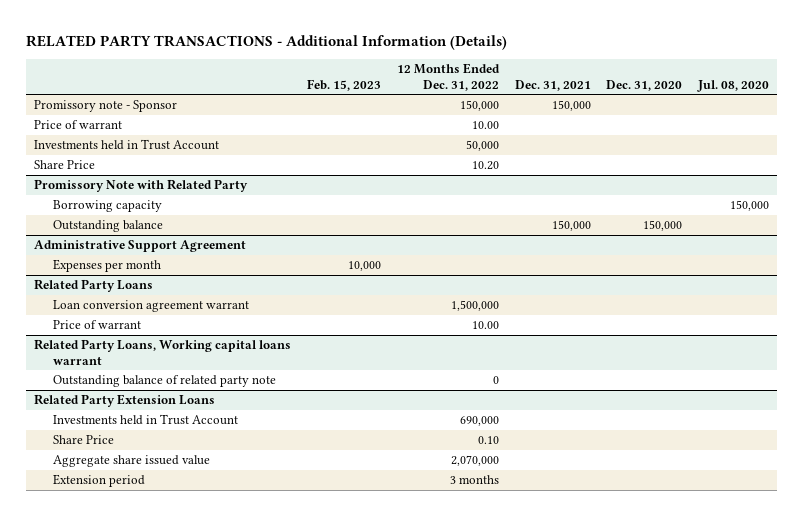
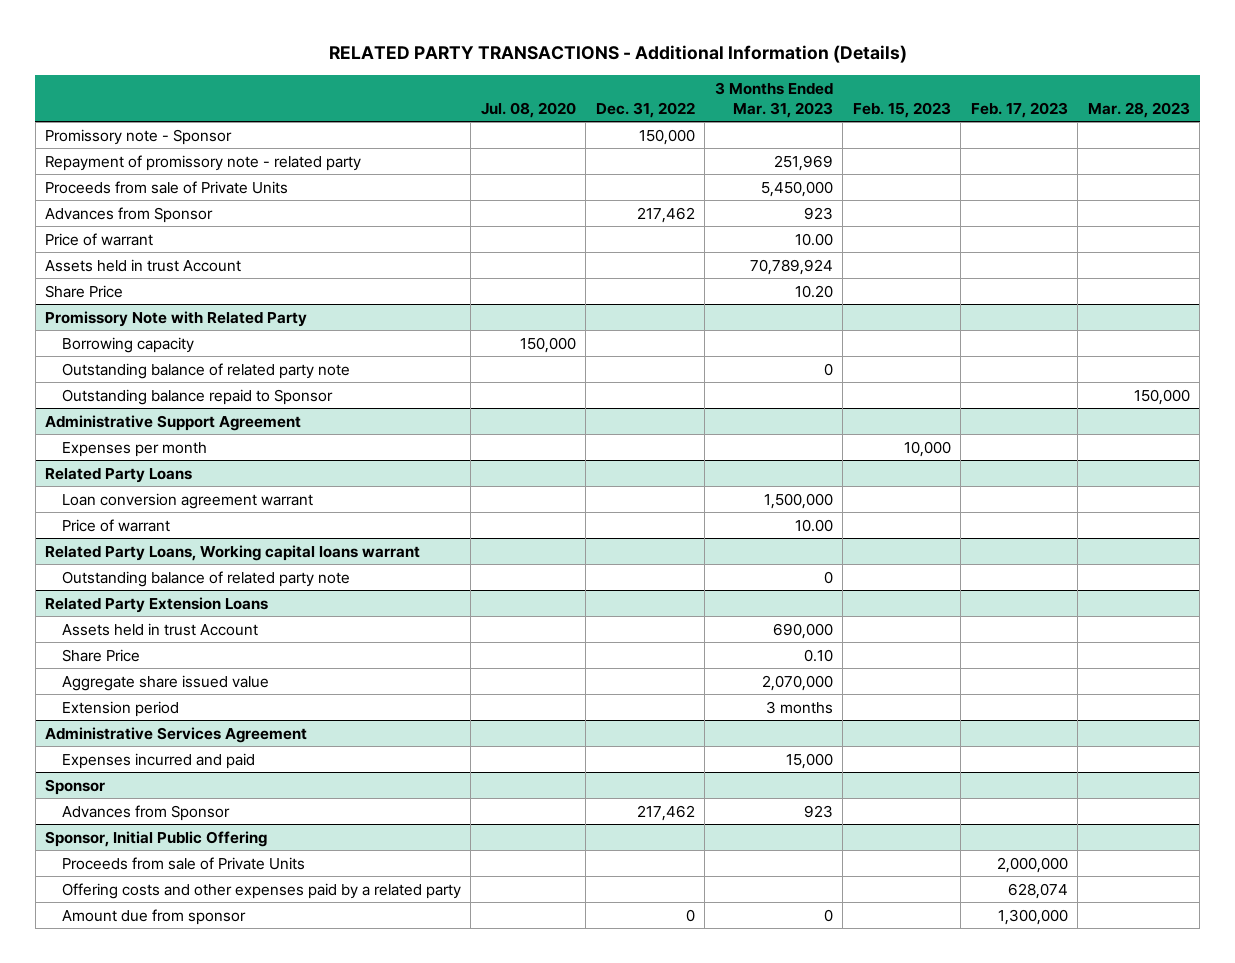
[396,63,500,91] 12 Months Ended Dec. 31, 2022 -> none
[514,79,591,91] Dec. 31, 2021 -> none
[606,79,683,91] Dec. 31, 2020 -> none
none -> [595,101,695,118] Dec. 31, 2022
none -> [714,81,833,118] 3 Months Ended Mar. 31, 2023
none -> [970,101,1068,118] Feb. 17, 2023
none -> [1087,101,1190,118] Mar. 28, 2023
none -> [45,154,362,171] Repayment of promissory note - related party
none -> [45,180,289,194] Proceeds from sale of Private Units
none -> [45,206,214,223] Advances from Sponsor
[33,139,219,151] Investments held in Trust Account -> [45,258,242,272] Assets held in trust Account
[53,220,164,233] Outstanding balance -> none
none -> [61,362,350,379] Outstanding balance of related party note
none -> [61,388,333,405] Outstanding balance repaid to Sponsor
[53,414,239,426] Investments held in Trust Account -> [61,622,258,636] Assets held in trust Account
none -> [45,726,308,743] Administrative Services Agreement
none -> [61,752,255,769] Expenses incurred and paid
none -> [45,778,106,795] Sponsor
none -> [61,804,230,821] Advances from Sponsor
none -> [45,830,268,847] Sponsor, Initial Public Offering
none -> [61,856,305,870] Proceeds from sale of Private Units
none -> [61,882,461,899] Offering costs and other expenses paid by a related party
none -> [61,908,246,925] Amount due from sponsor

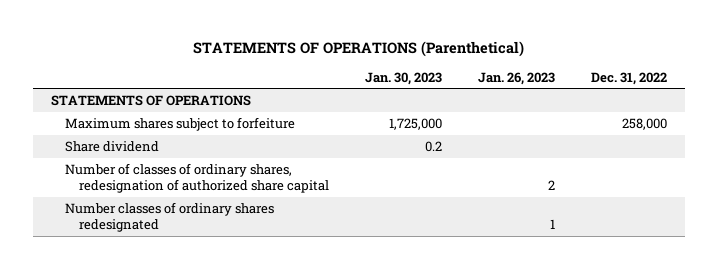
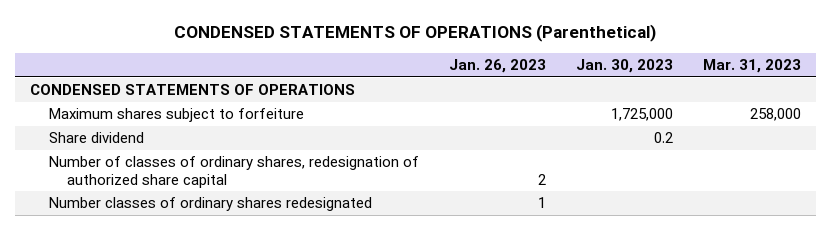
[193,40,525,57] STATEMENTS OF OPERATIONS (Parenthetical) -> [174,23,657,42] CONDENSED STATEMENTS OF OPERATIONS (Parenthetical)
[591,71,668,85] Dec. 31, 2022 -> none
none -> [703,58,802,73] Mar. 31, 2023
[50,95,251,107] STATEMENTS OF OPERATIONS -> [29,84,355,96] CONDENSED STATEMENTS OF OPERATIONS

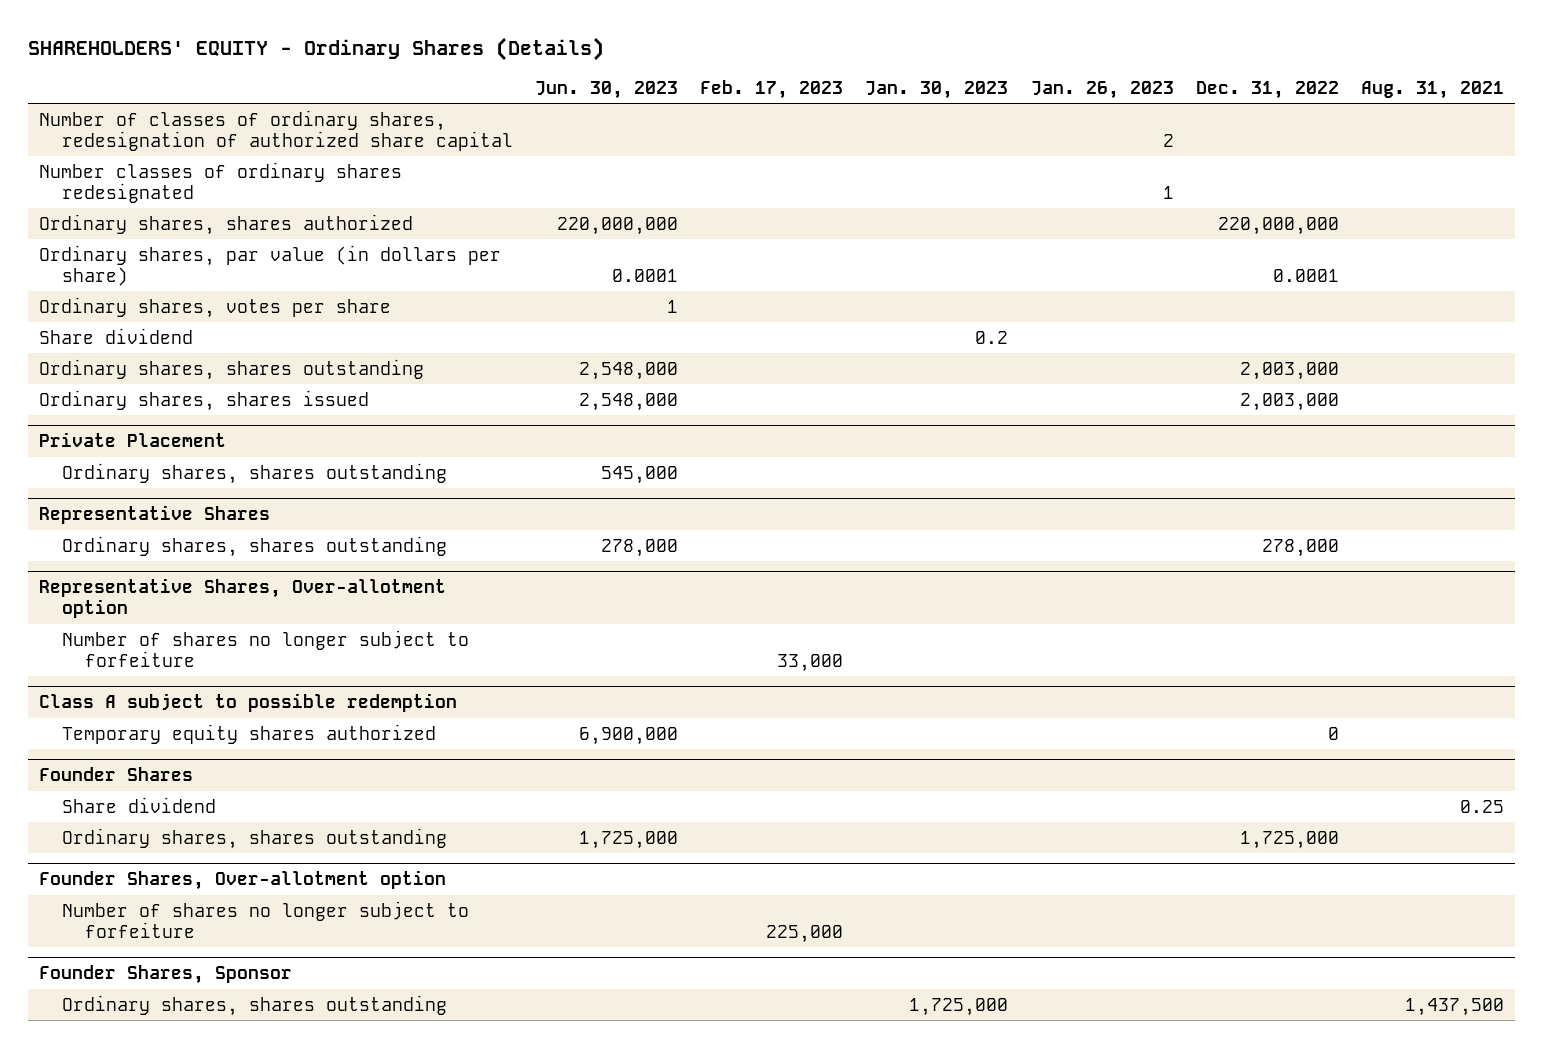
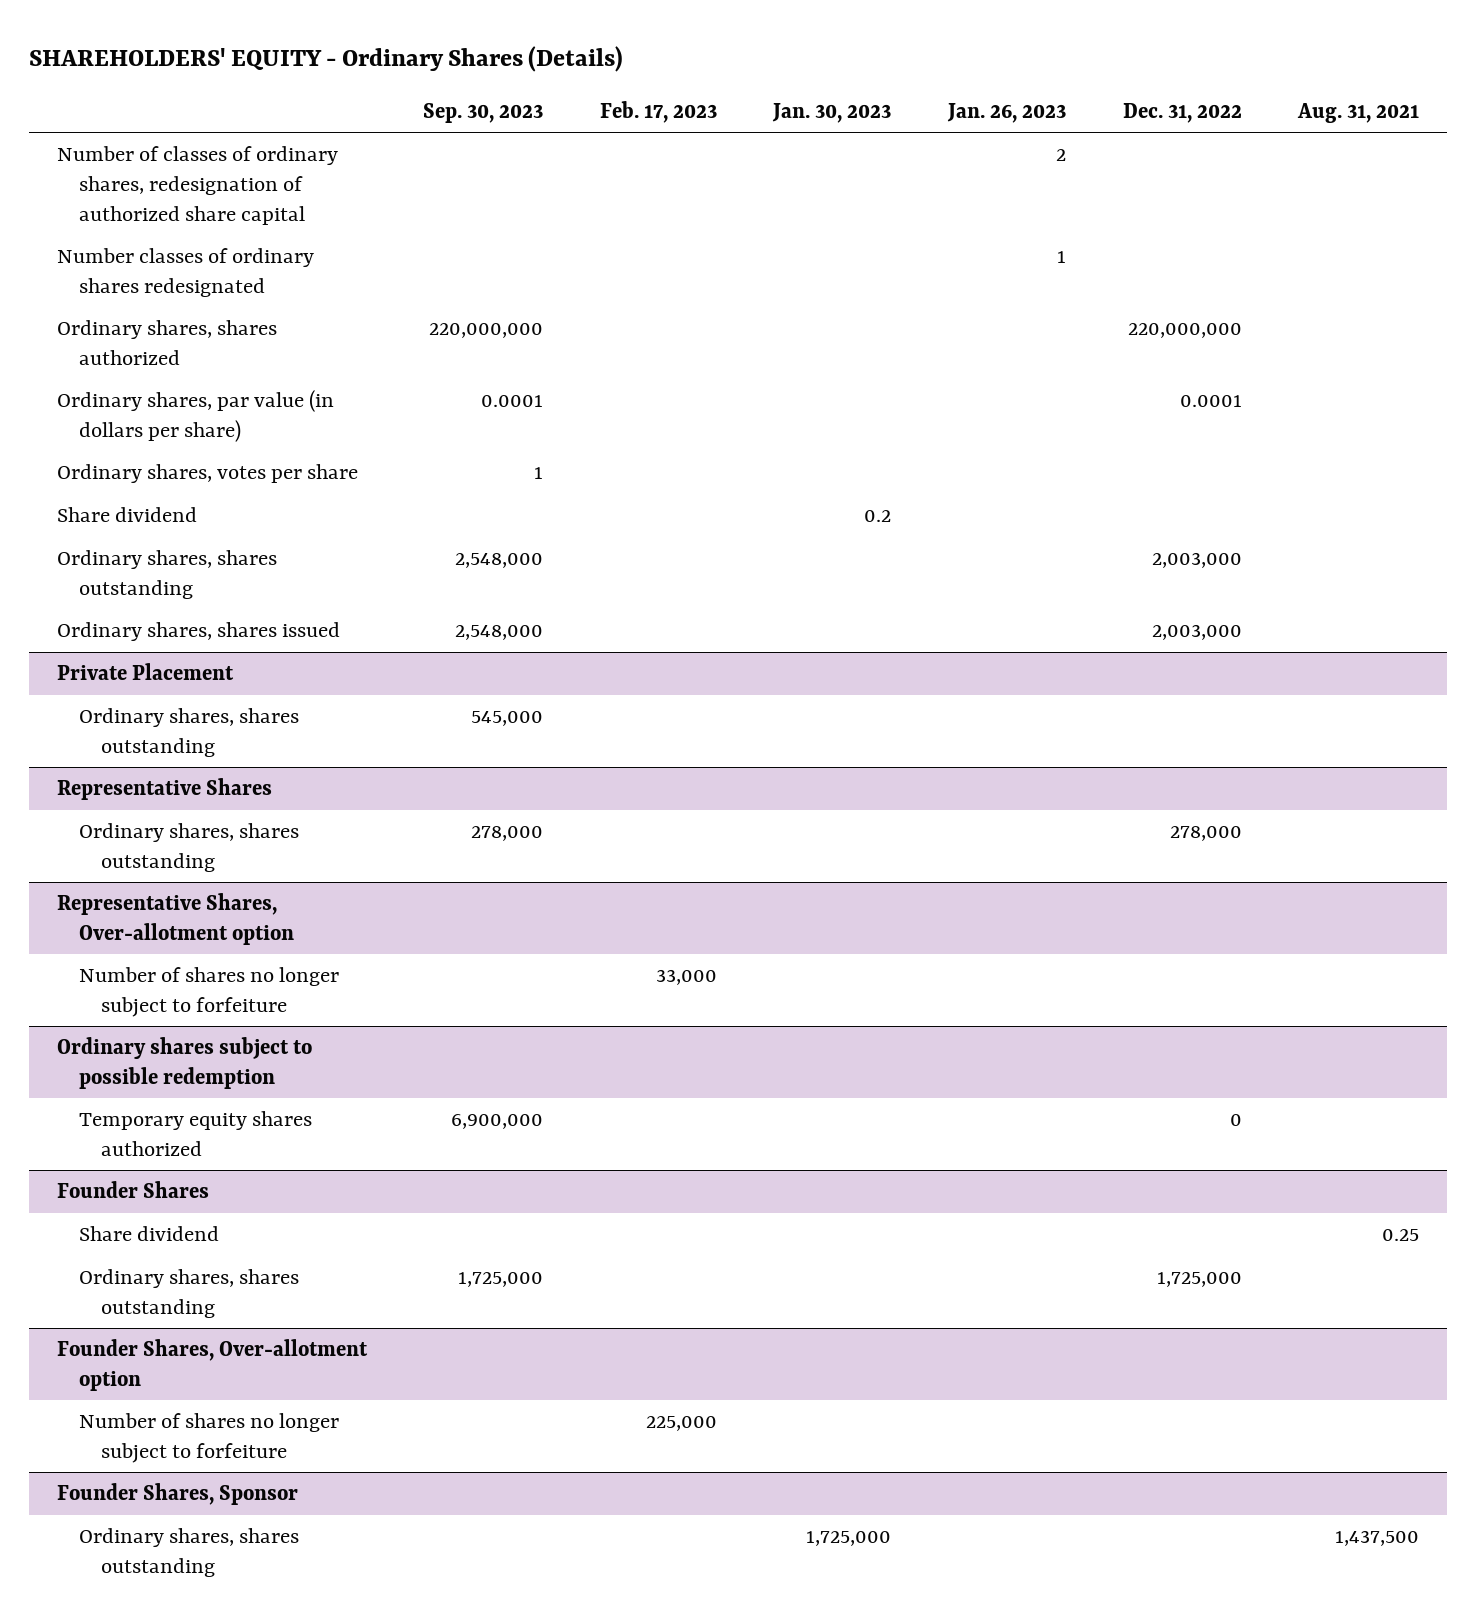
[535,80,679,99] Jun. 30, 2023 -> none
none -> [423,102,544,123] Sep. 30, 2023
[39,693,458,713] Class A subject to possible redemption -> [56,1037,312,1089] Ordinary shares subject to possible redemption

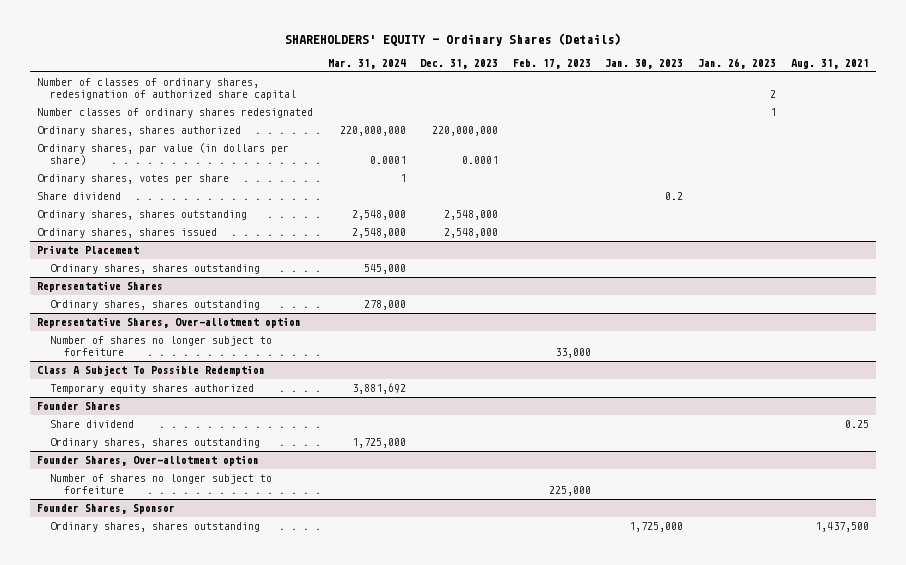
[423,102,544,123] Sep. 30, 2023 -> none
[1122,102,1242,123] Dec. 31, 2022 -> none
none -> [327,58,406,69] Mar. 31, 2024
none -> [420,58,499,69] Dec. 31, 2023
[56,1037,312,1089] Ordinary shares subject to possible redemption -> [37,365,266,377] Class A Subject To Possible Redemption

